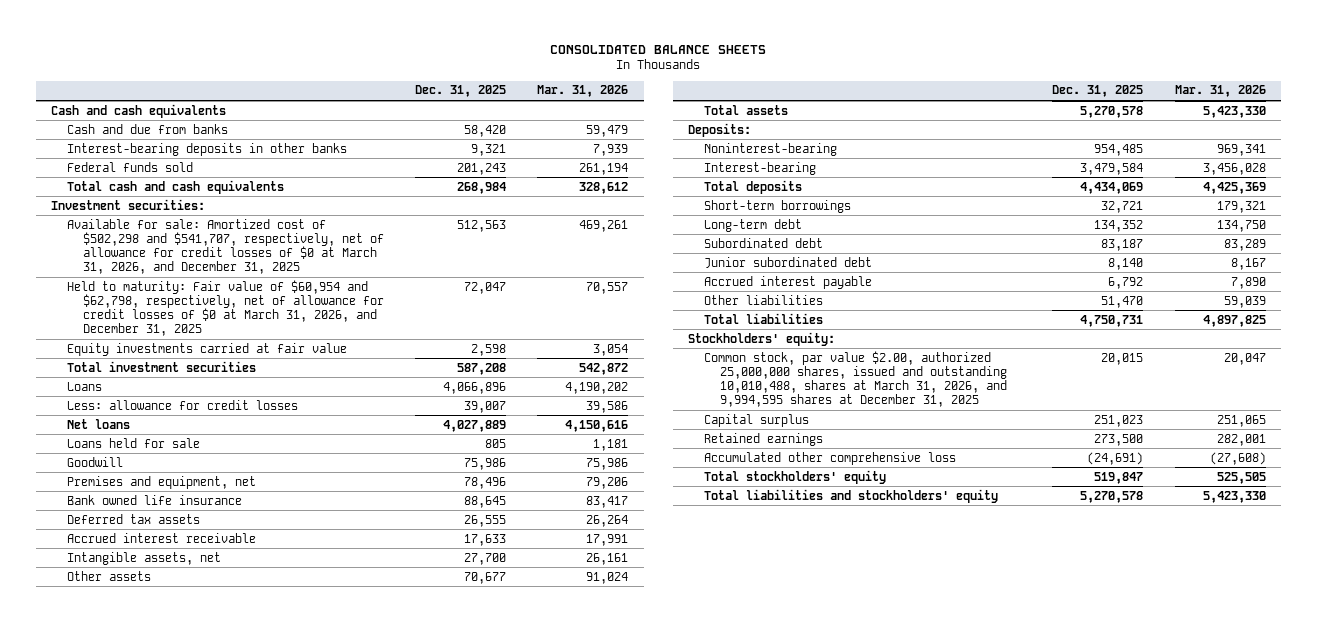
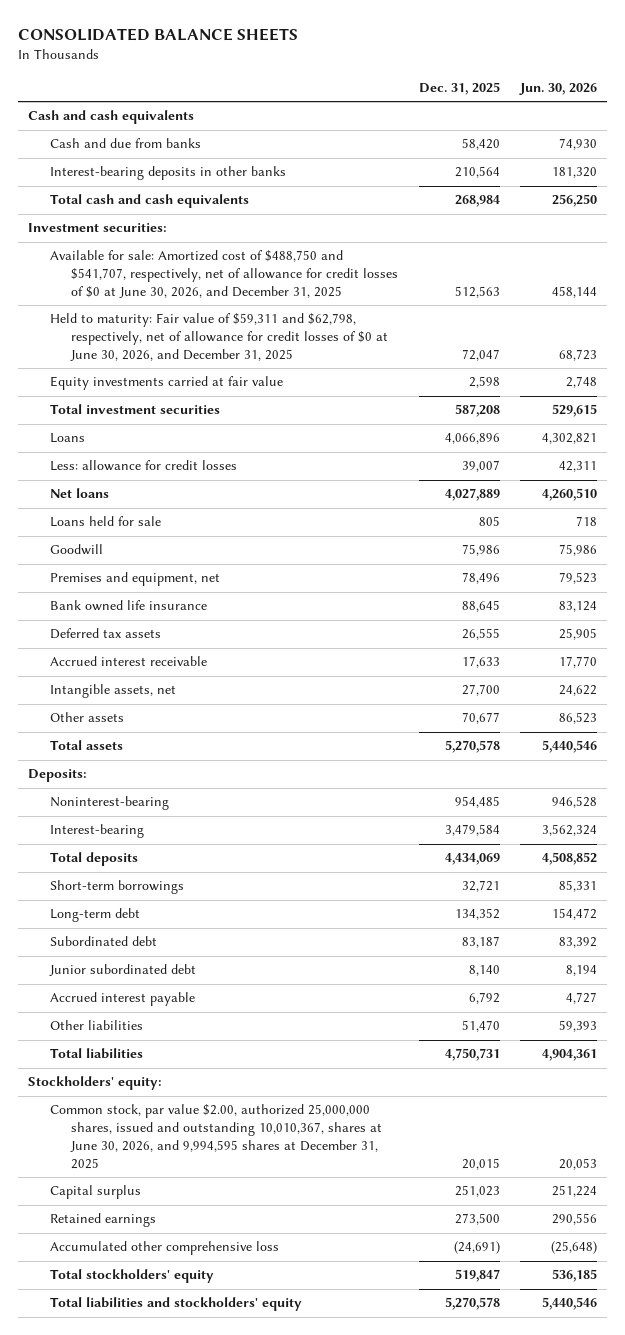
[537,85,629,98] Mar. 31, 2026 -> none
none -> [518,82,597,95] Jun. 30, 2026
[67,161,194,172] Federal funds sold -> none
[471,143,507,156] 9,321 -> [454,166,500,179] 210,564
[67,218,384,274] Available for sale: Amortized cost of $502,298 and $541,707, respectively, net of allowance for credit losses of $0 at March 31, 2026, and December 31, 2025 -> [49,250,399,298] Available for sale: Amortized cost of $488,750 and $541,707, respectively, net of allowance for credit losses of $0 at June 30, 2026, and December 31, 2025
[67,279,384,336] Held to maturity: Fair value of $60,954 and $62,798, respectively, net of allowance for credit losses of $0 at March 31, 2026, and December 31, 2025 -> [49,313,389,361] Held to maturity: Fair value of $59,311 and $62,798, respectively, net of allowance for credit losses of $0 at June 30, 2026, and December 31, 2025
[704,350,1008,407] Common stock, par value $2.00, authorized 25,000,000 shares, issued and outstanding 10,010,488, shares at March 31, 2026, and 9,994,595 shares at December 31, 2025 -> [49,1104,383,1169] Common stock, par value $2.00, authorized 25,000,000 shares, issued and outstanding 10,010,367, shares at June 30, 2026, and 9,994,595 shares at December 31, 2025

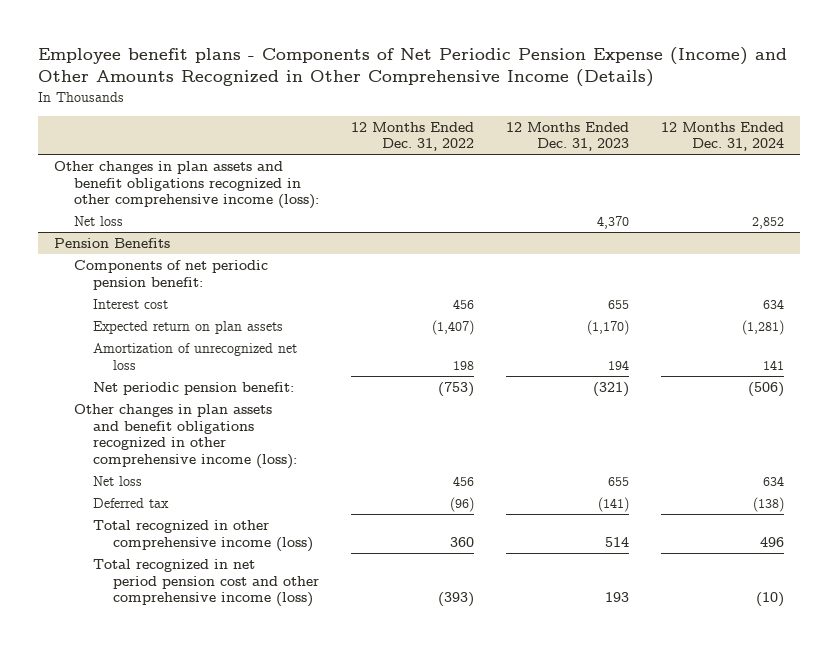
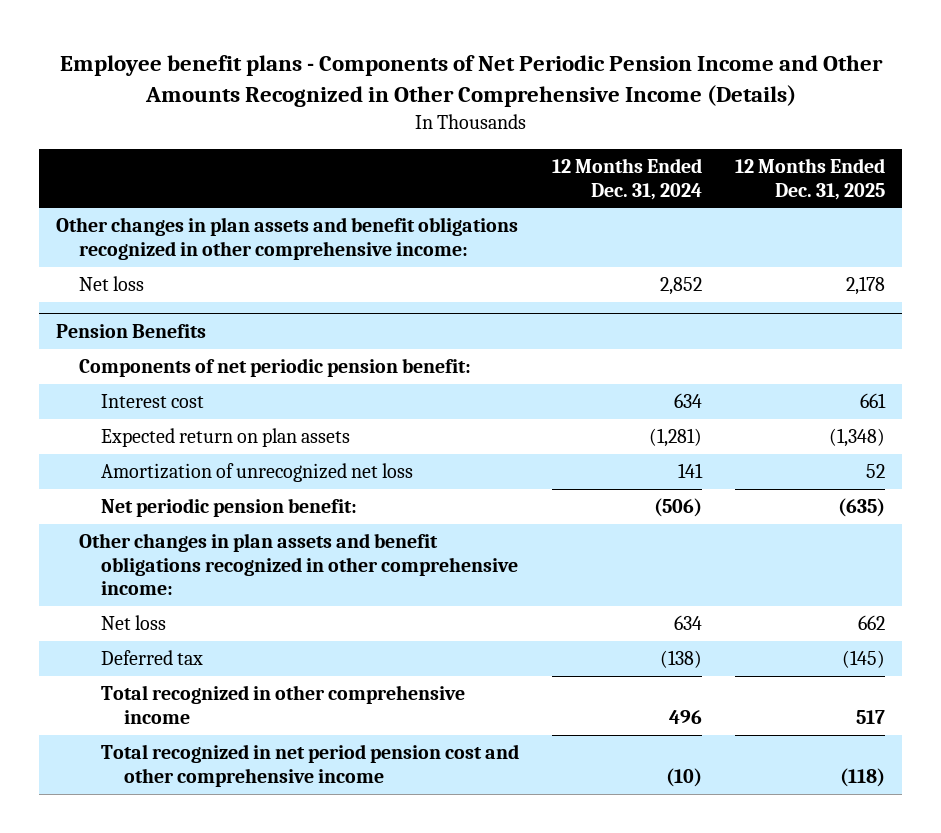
[38,47,788,88] Employee benefit plans - Components of Net Periodic Pension Expense (Income) and Other Amounts Recognized in Other Comprehensive Income (Details) -> [59,54,883,107] Employee benefit plans - Components of Net Periodic Pension Income and Other Amounts Recognized in Other Comprehensive Income (Details)
[350,121,474,152] 12 Months Ended Dec. 31, 2022 -> none
[505,121,629,152] 12 Months Ended Dec. 31, 2023 -> none
none -> [735,158,886,200] 12 Months Ended Dec. 31, 2025
[54,160,319,210] Other changes in plan assets and benefit obligations recognized in other comprehensive income (loss): -> [55,217,518,260] Other changes in plan assets and benefit obligations recognized in other comprehensive income:
[73,403,298,469] Other changes in plan assets and benefit obligations recognized in other comprehensive income (loss): -> [78,533,519,596] Other changes in plan assets and benefit obligations recognized in other comprehensive income:
[93,519,314,552] Total recognized in other comprehensive income (loss) -> [101,685,466,724] Total recognized in other comprehensive income
[93,558,320,608] Total recognized in net period pension cost and other comprehensive income (loss) -> [101,744,520,787] Total recognized in net period pension cost and other comprehensive income

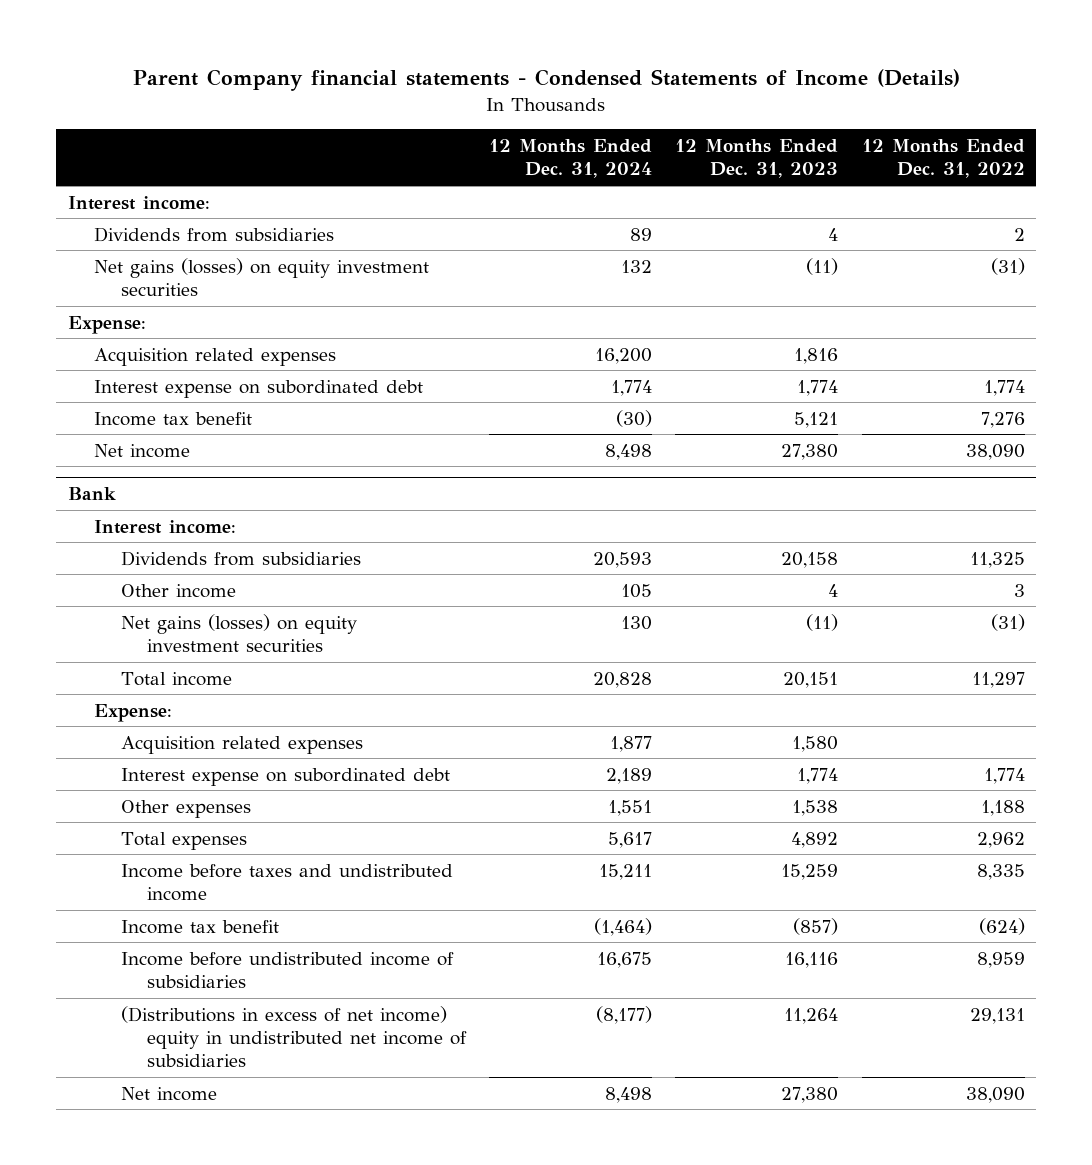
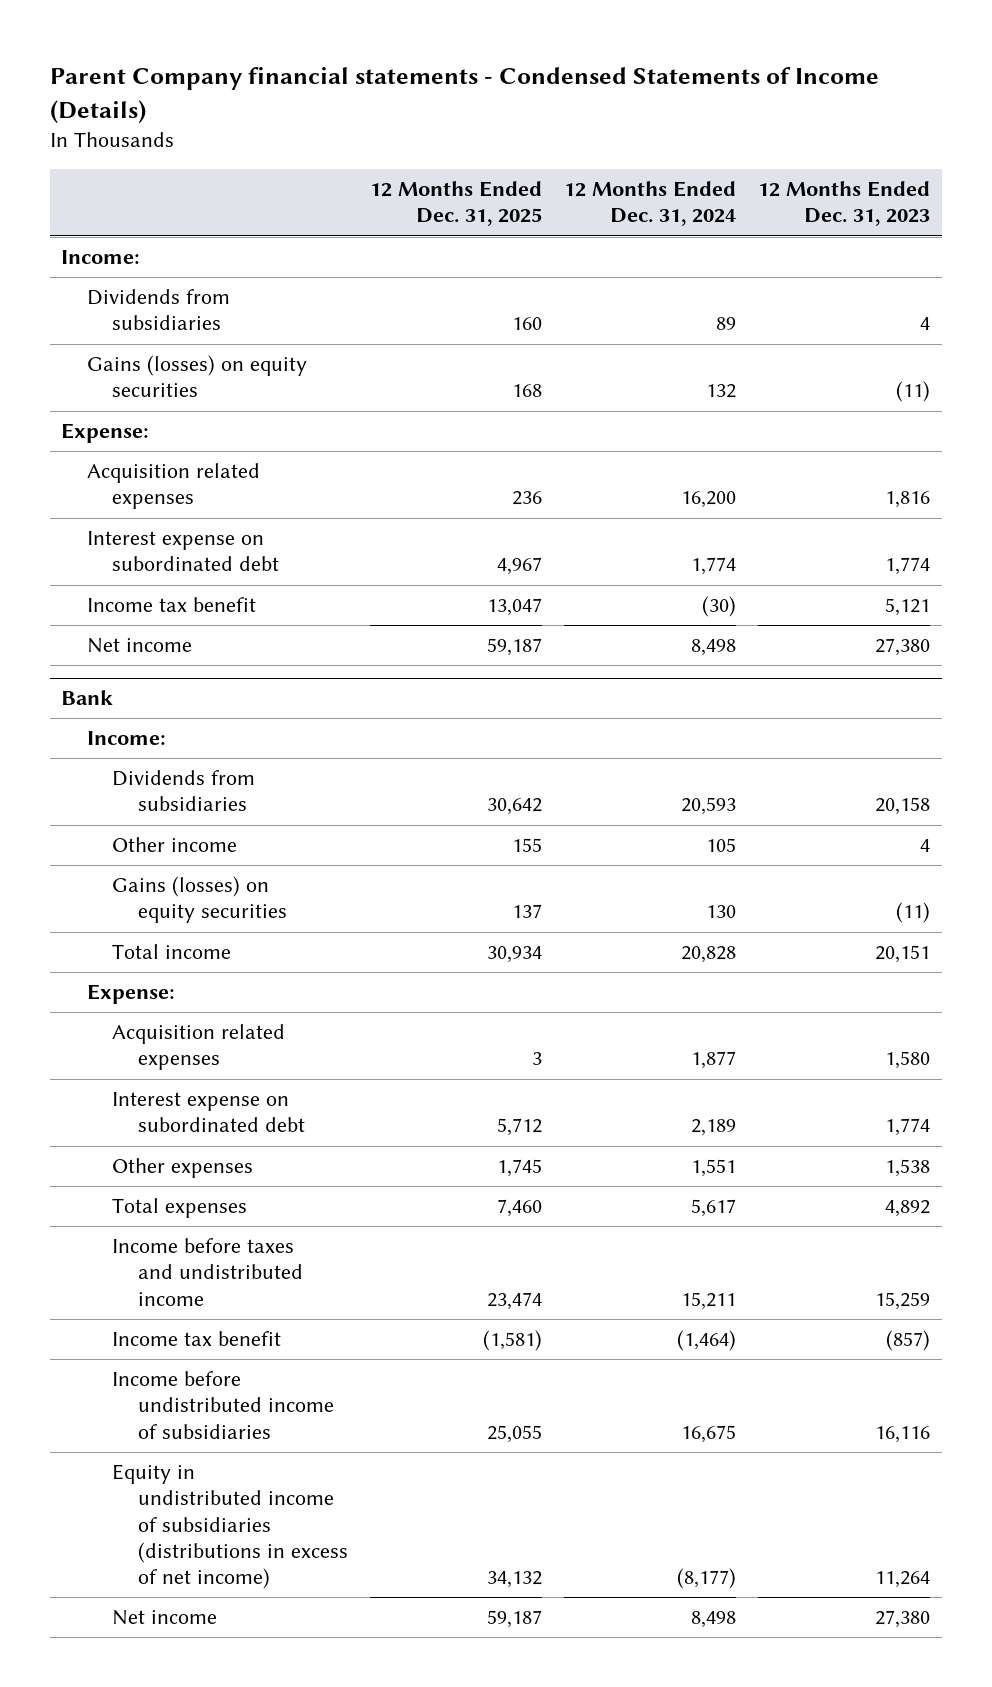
[861,139,1025,179] 12 Months Ended Dec. 31, 2022 -> none
none -> [369,181,542,227] 12 Months Ended Dec. 31, 2025
[67,195,210,210] Interest income: -> [61,250,141,265] Income:
[94,257,430,296] Net gains (losses) on equity investment securities -> [86,355,307,398] Gains (losses) on equity securities
[94,519,237,534] Interest income: -> [86,731,166,746] Income:
[120,613,357,652] Net gains (losses) on equity investment securities -> [112,876,287,924] Gains (losses) on equity securities
[120,1005,468,1068] (Distributions in excess of net income) equity in undistributed net income of subsidiaries -> [112,1464,348,1590] Equity in undistributed income of subsidiaries (distributions in excess of net income)

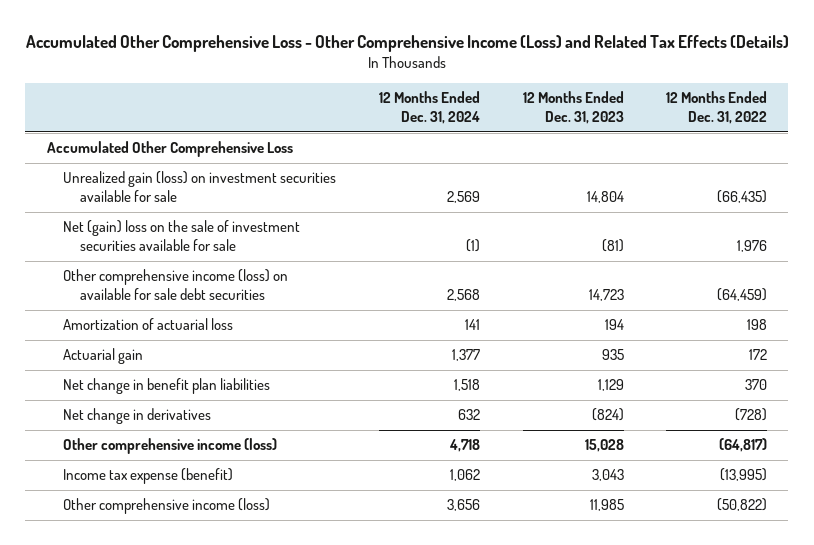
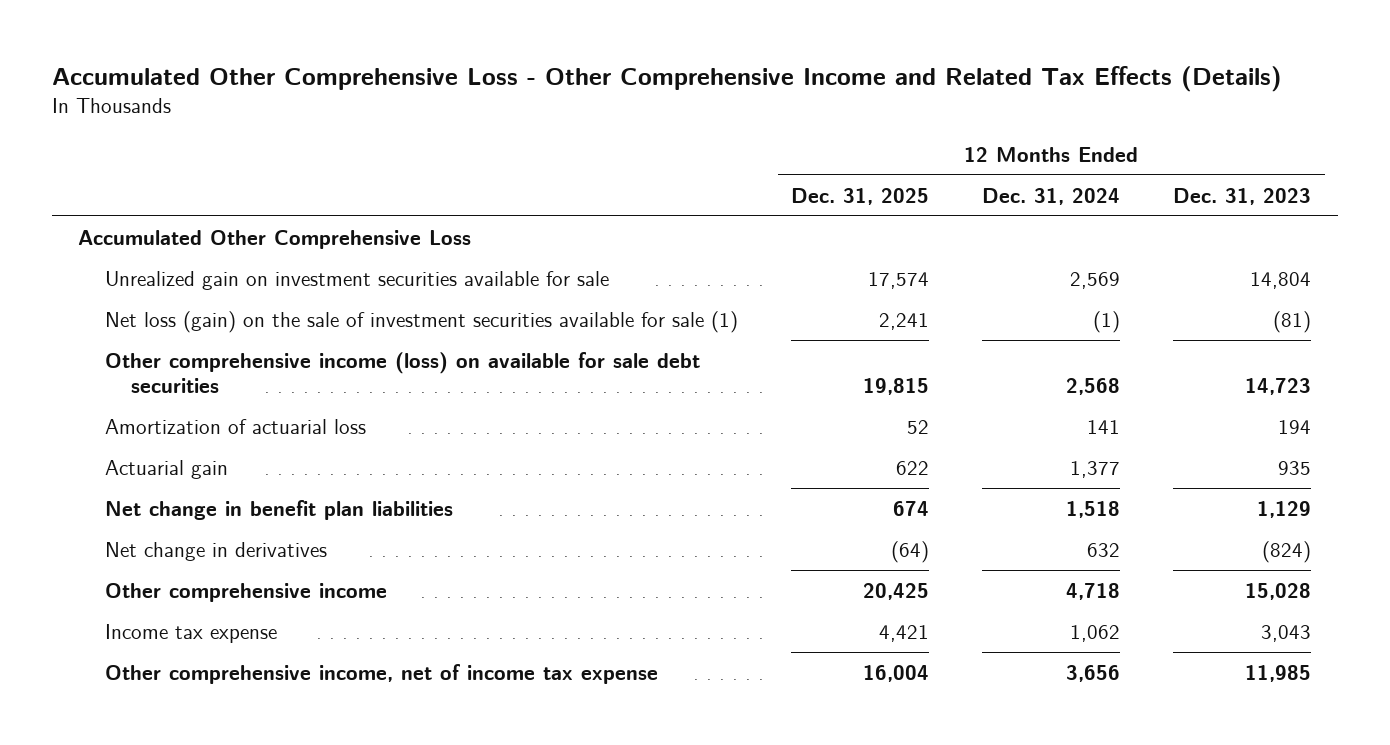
[25,35,789,53] Accumulated Other Comprehensive Loss - Other Comprehensive Income (Loss) and Related Tax Effects (Details) -> [51,65,1282,92] Accumulated Other Comprehensive Loss - Other Comprehensive Income and Related Tax Effects (Details)
[666,91,768,125] 12 Months Ended Dec. 31, 2022 -> none
none -> [790,187,929,205] Dec. 31, 2025
[63,171,337,203] Unrealized gain (loss) on investment securities available for sale -> [104,270,609,290] Unrealized gain on investment securities available for sale
[63,220,301,252] Net (gain) loss on the sale of investment securities available for sale -> [104,310,738,333] Net loss (gain) on the sale of investment securities available for sale (1)
[63,438,278,455] Other comprehensive income (loss) -> [104,582,387,602] Other comprehensive income
[63,468,234,485] Income tax expense (benefit) -> [104,623,277,643] Income tax expense
[63,498,271,515] Other comprehensive income (loss) -> [104,663,658,684] Other comprehensive income, net of income tax expense

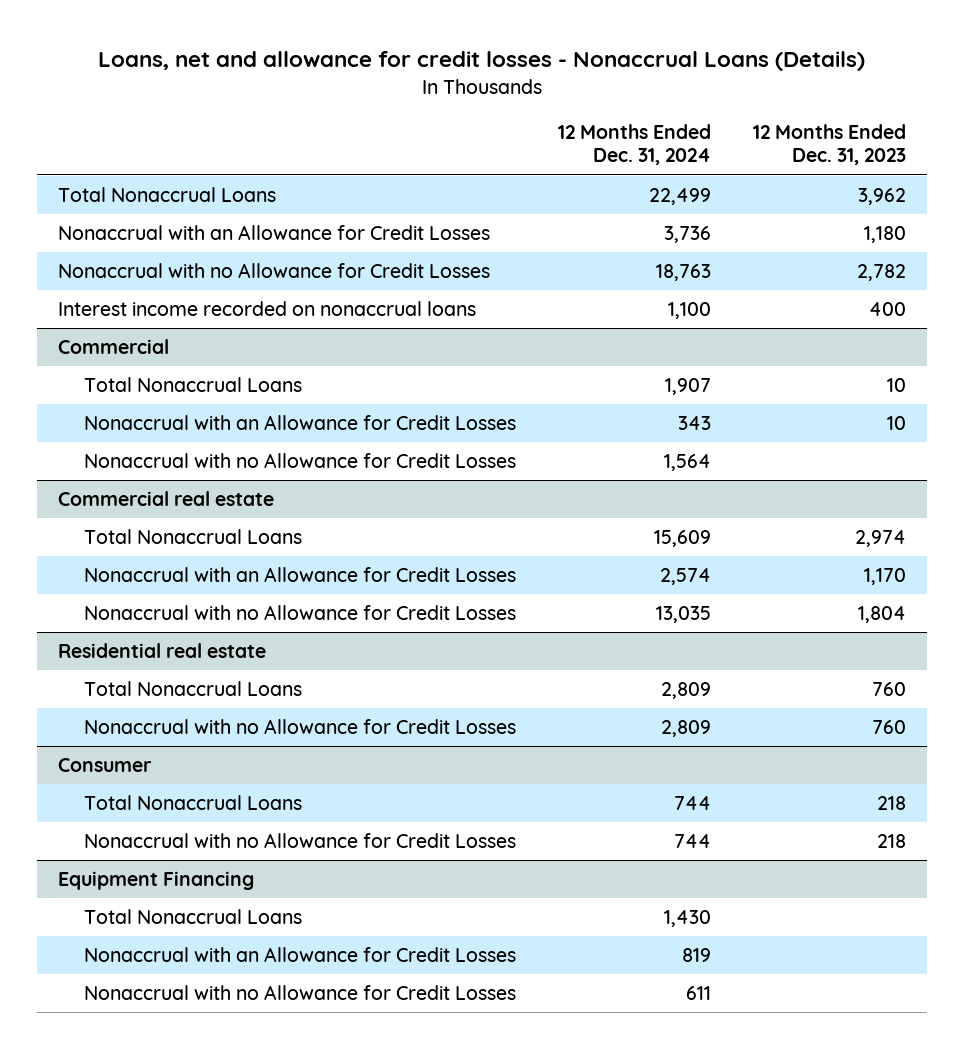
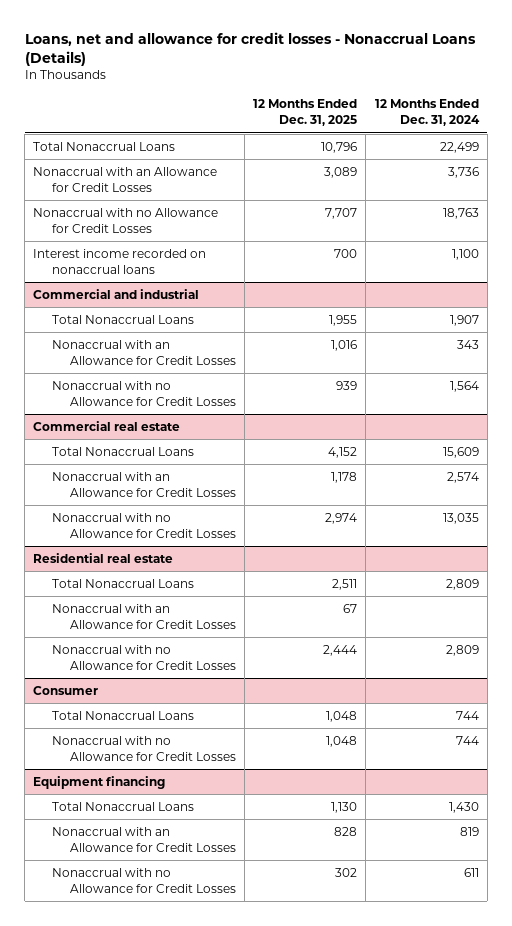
[752,124,906,166] 12 Months Ended Dec. 31, 2023 -> none
none -> [253,99,358,127] 12 Months Ended Dec. 31, 2025
[57,339,169,355] Commercial -> none
none -> [33,288,200,299] Commercial and industrial
none -> [51,603,237,629] Nonaccrual with an Allowance for Credit Losses
[57,871,254,891] Equipment Financing -> [33,775,166,789] Equipment financing

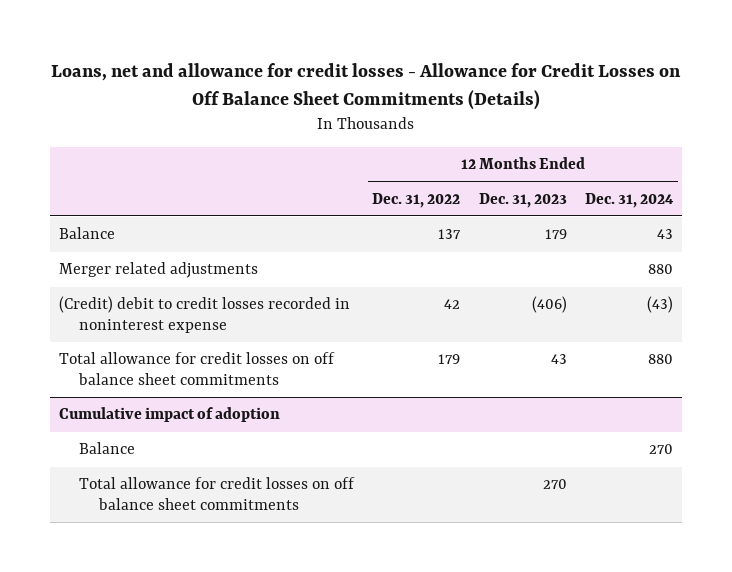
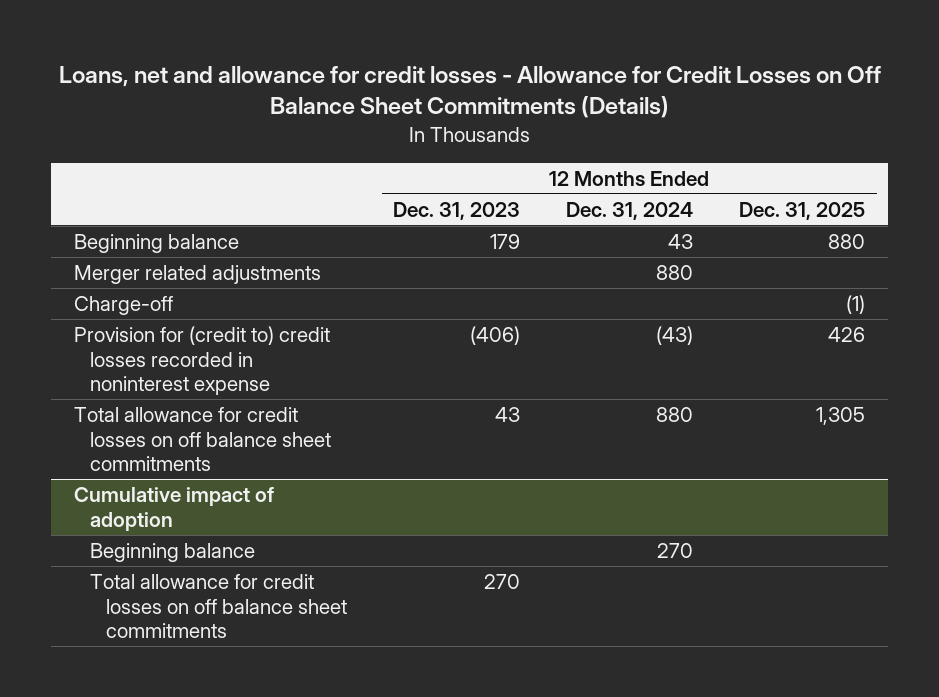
[372,192,461,208] Dec. 31, 2022 -> none
none -> [739,201,866,220] Dec. 31, 2025
[58,227,115,240] Balance -> [73,234,239,254] Beginning balance
none -> [73,296,173,316] Charge-off
[58,296,350,334] (Credit) debit to credit losses recorded in noninterest expense -> [73,326,330,396] Provision for (credit to) credit losses recorded in noninterest expense
[78,442,135,455] Balance -> [89,543,255,563] Beginning balance

